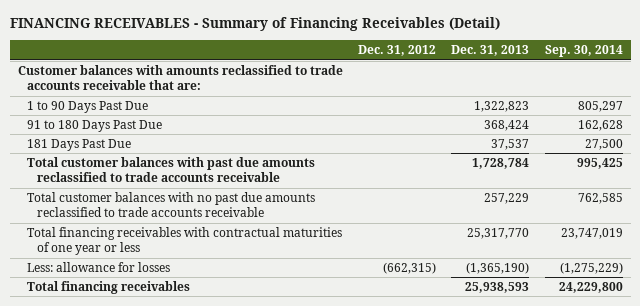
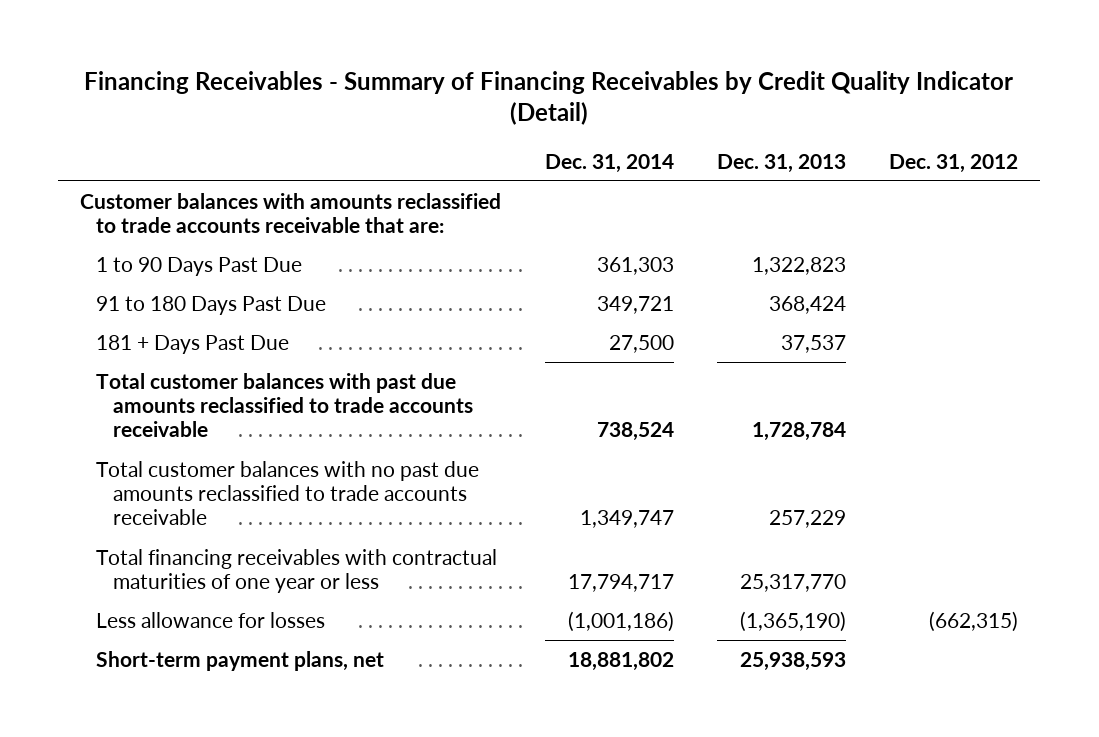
[9,17,500,32] FINANCING RECEIVABLES - Summary of Financing Receivables (Detail) -> [84,70,1014,126] Financing Receivables - Summary of Financing Receivables by Credit Quality Indicator (Detail)
[544,45,623,58] Sep. 30, 2014 -> none
none -> [544,153,674,173] Dec. 31, 2014
[27,139,132,152] 181 Days Past Due -> [96,334,290,354] 181 + Days Past Due
[27,262,171,273] Less: allowance for losses -> [96,611,326,628] Less allowance for losses
[27,281,191,295] Total financing receivables -> [96,650,385,671] Short-term payment plans, net

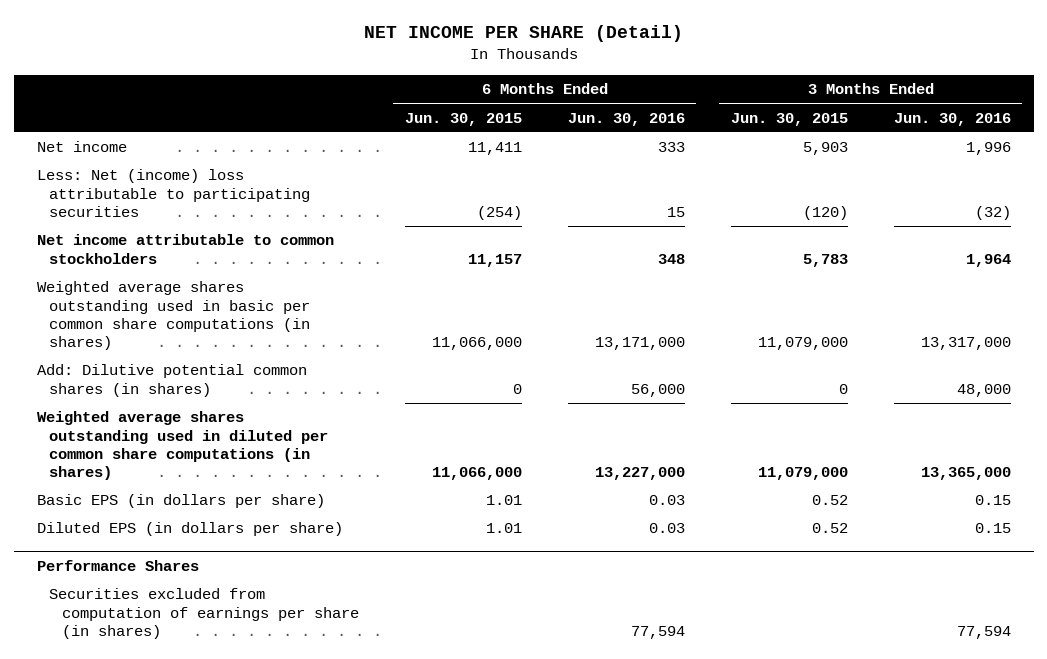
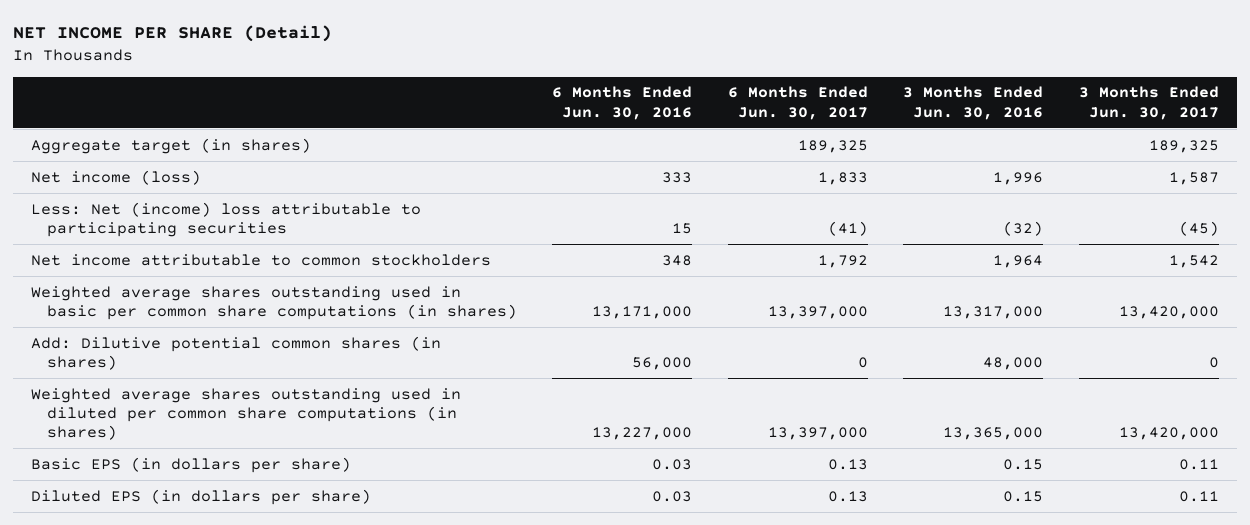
[404,112,522,126] Jun. 30, 2015 -> none
[730,112,848,126] Jun. 30, 2015 -> none
none -> [727,86,868,120] 6 Months Ended Jun. 30, 2017
none -> [1078,86,1219,120] 3 Months Ended Jun. 30, 2017
none -> [30,137,311,154] Aggregate target (in shares)
[36,141,127,153] Net income -> [30,169,201,185] Net income (loss)
[36,559,199,571] Performance Shares -> none
[49,588,359,639] Securities excluded from computation of earnings per share (in shares) -> none

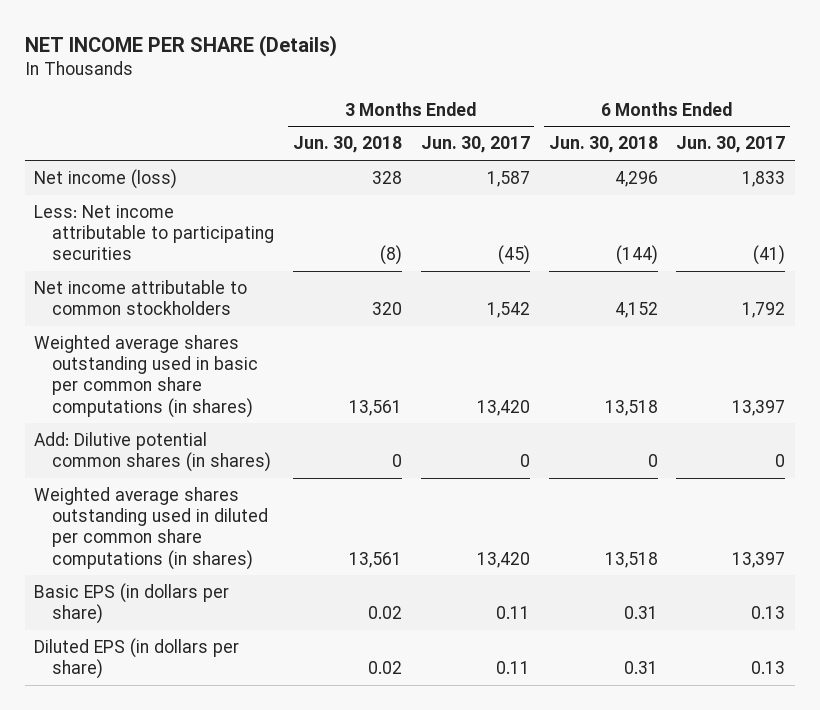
[13,25,333,43] NET INCOME PER SHARE (Detail) -> [24,34,337,57] NET INCOME PER SHARE (Details)
[552,86,693,120] 6 Months Ended Jun. 30, 2016 -> none
[903,86,1044,120] 3 Months Ended Jun. 30, 2016 -> none
none -> [292,136,402,154] Jun. 30, 2018
none -> [548,136,658,154] Jun. 30, 2018
[30,137,311,154] Aggregate target (in shares) -> none
[30,201,421,237] Less: Net (income) loss attributable to participating securities -> [34,205,275,261] Less: Net income attributable to participating securities
[767,305,868,319] 13,397,000 -> [732,399,786,416] 13,397
[1118,305,1219,319] 13,420,000 -> [476,399,530,416] 13,420
[767,427,868,441] 13,397,000 -> [732,551,786,568] 13,397
[1118,427,1219,441] 13,420,000 -> [476,551,530,568] 13,420

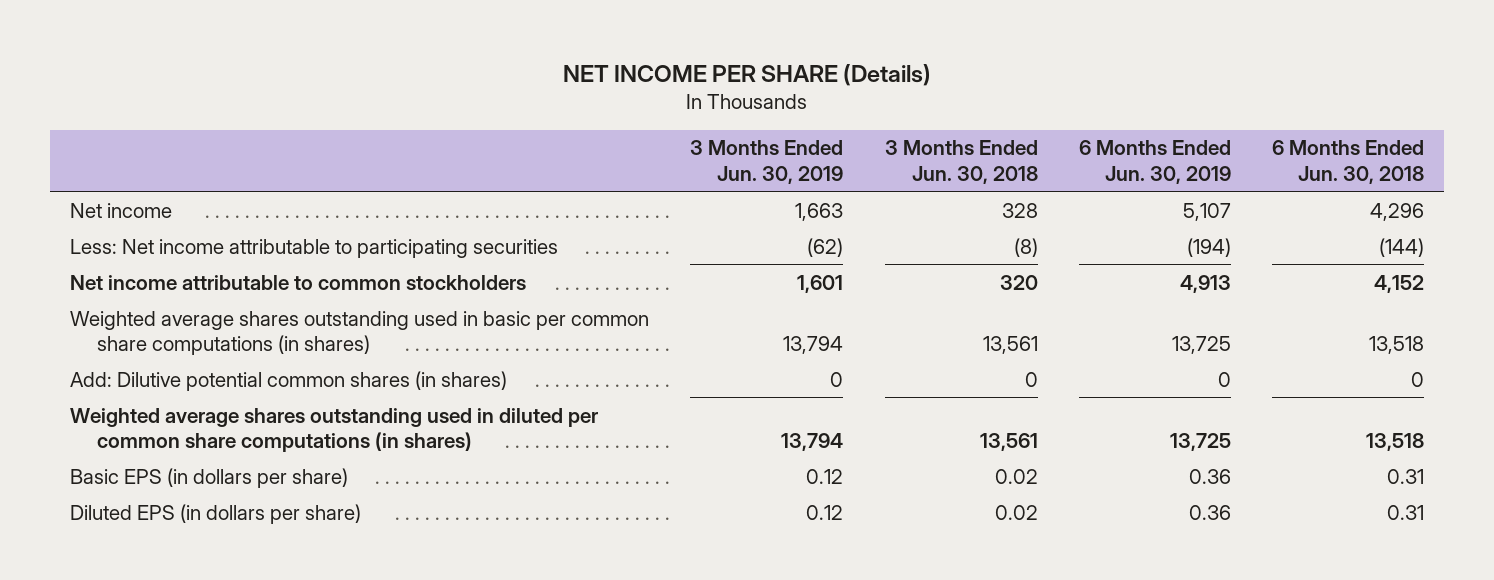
[420,136,530,154] Jun. 30, 2017 -> none
[676,136,786,154] Jun. 30, 2017 -> none
none -> [690,140,844,184] 3 Months Ended Jun. 30, 2019
none -> [1078,140,1231,184] 6 Months Ended Jun. 30, 2019
[34,169,178,190] Net income (loss) -> [70,202,173,218] Net income

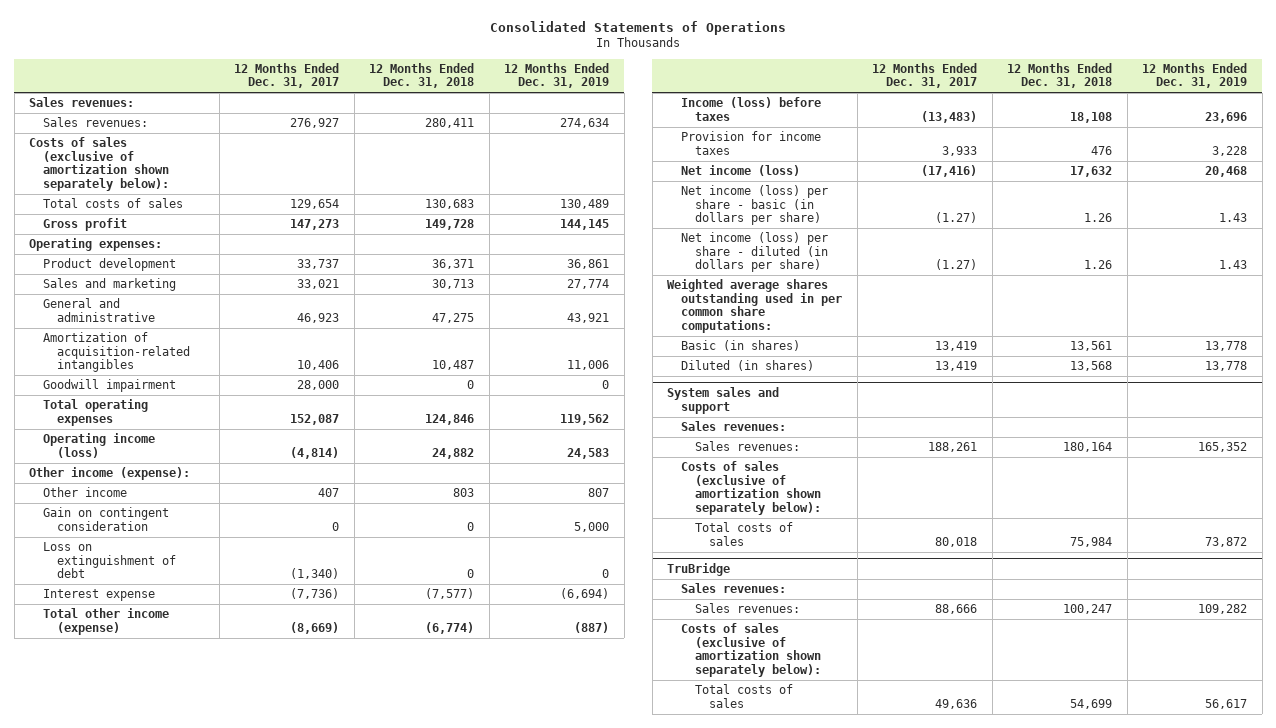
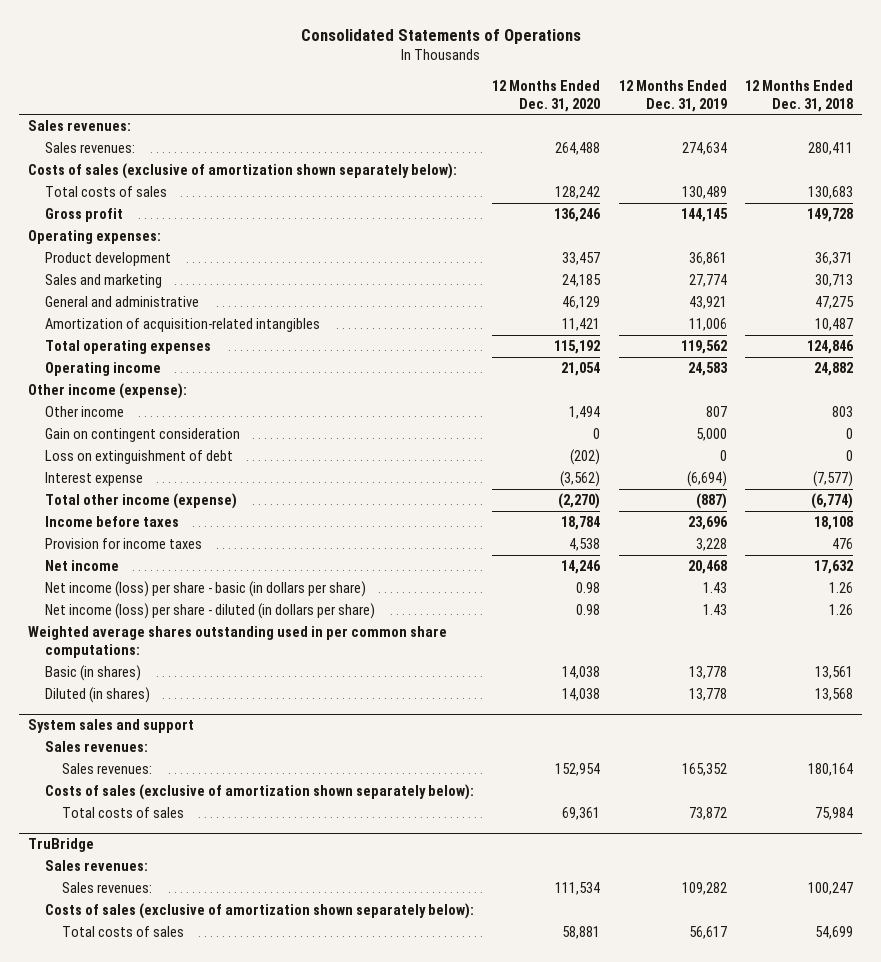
[234,62,340,89] 12 Months Ended Dec. 31, 2017 -> none
none -> [492,79,601,112] 12 Months Ended Dec. 31, 2020
[43,379,177,393] Goodwill impairment -> none
[43,433,156,458] Operating income (loss) -> [45,361,162,376] Operating income
[681,97,822,121] Income (loss) before taxes -> [45,515,180,527] Income before taxes
[681,165,801,177] Net income (loss) -> [45,559,120,571] Net income

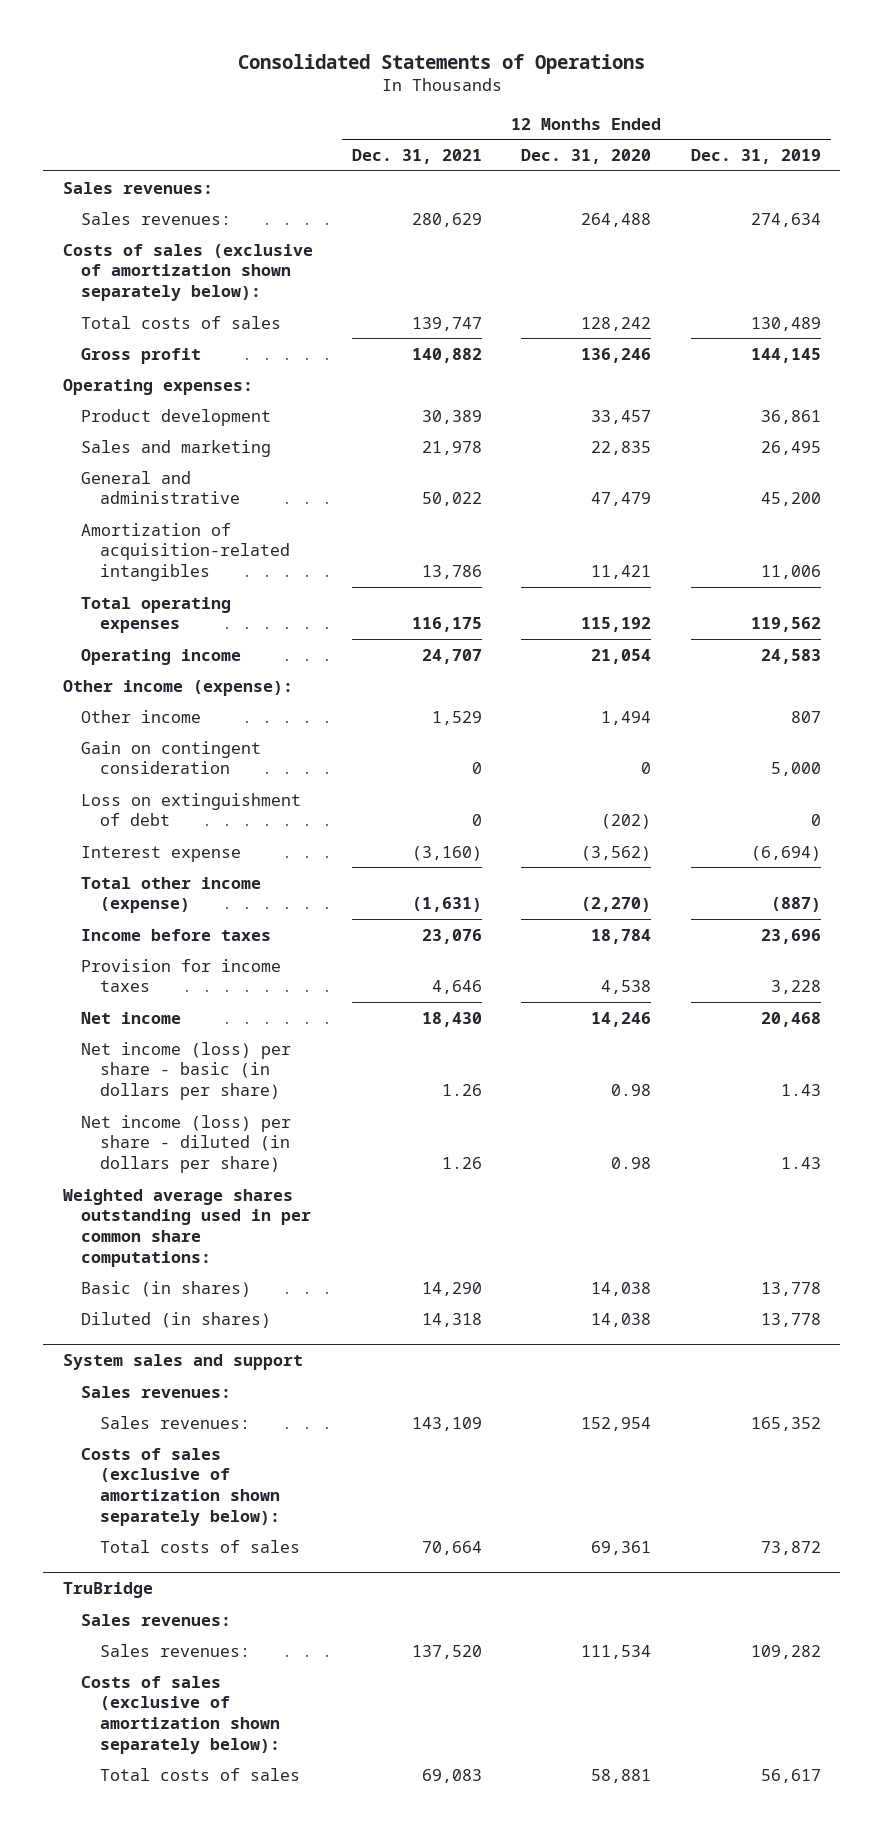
[744,79,853,112] 12 Months Ended Dec. 31, 2018 -> none
none -> [351,148,482,164] Dec. 31, 2021
[562,273,602,287] 24,185 -> [591,440,652,455] 22,835
[688,273,727,287] 27,774 -> [760,440,821,455] 26,495
[562,295,601,309] 46,129 -> [591,492,652,507] 47,479
[688,295,727,309] 43,921 -> [760,492,821,507] 45,200

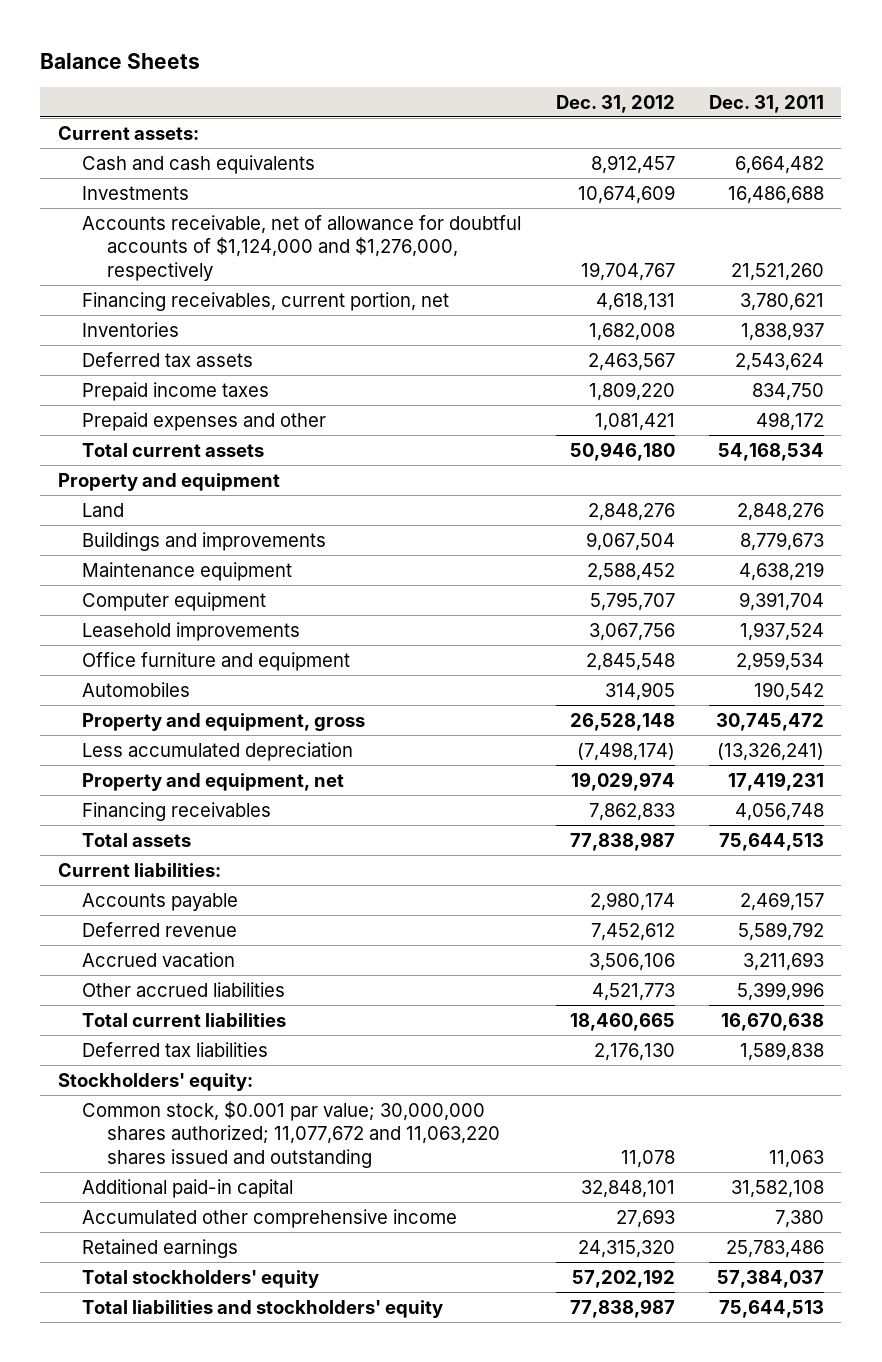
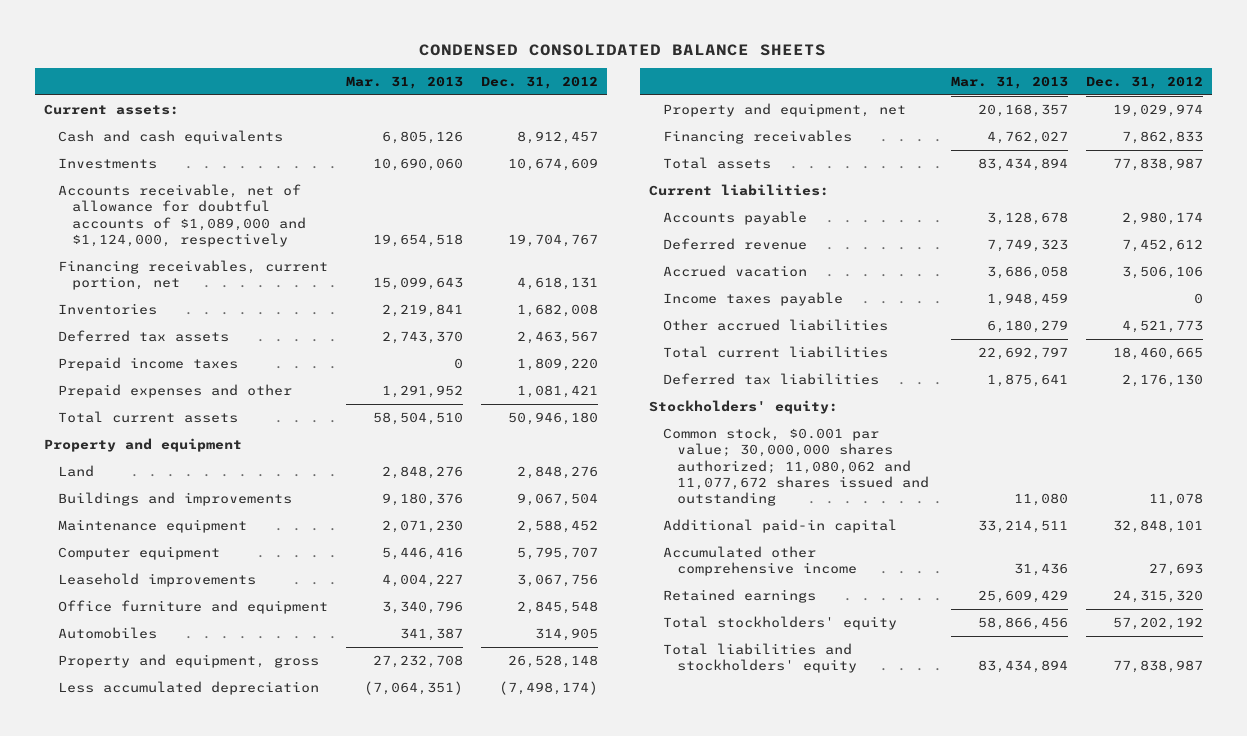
[40,52,201,69] Balance Sheets -> [419,44,827,57] CONDENSED CONSOLIDATED BALANCE SHEETS
[709,94,825,113] Dec. 31, 2011 -> none
none -> [345,75,463,89] Mar. 31, 2013
[82,214,522,282] Accounts receivable, net of allowance for doubtful accounts of $1,124,000 and $1,276,000, respectively -> [57,183,307,247] Accounts receivable, net of allowance for doubtful accounts of $1,089,000 and $1,124,000, respectively
none -> [662,291,843,306] Income taxes payable
[82,1100,501,1169] Common stock, $0.001 par value; 30,000,000 shares authorized; 11,077,672 and 11,063,220 shares issued and outstanding -> [662,426,929,507] Common stock, $0.001 par value; 30,000,000 shares authorized; 11,080,062 and 11,077,672 shares issued and outstanding

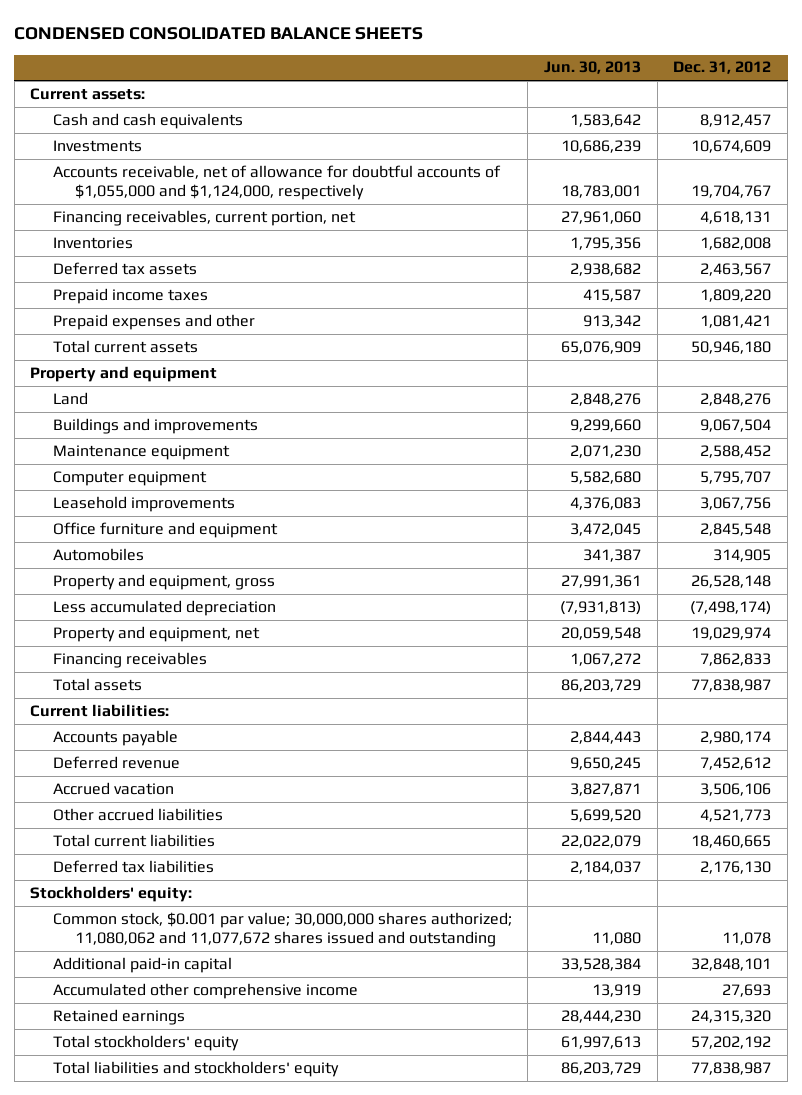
[345,75,463,89] Mar. 31, 2013 -> none
none -> [544,61,642,75] Jun. 30, 2013
[57,183,307,247] Accounts receivable, net of allowance for doubtful accounts of $1,089,000 and $1,124,000, respectively -> [52,164,501,201] Accounts receivable, net of allowance for doubtful accounts of $1,055,000 and $1,124,000, respectively
[662,291,843,306] Income taxes payable -> none

